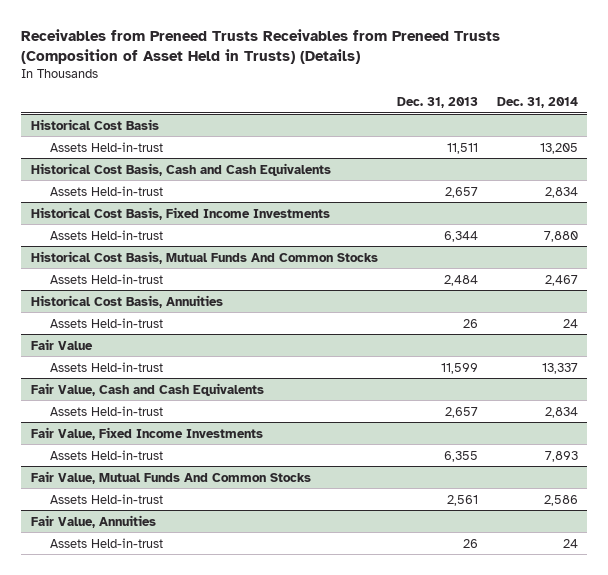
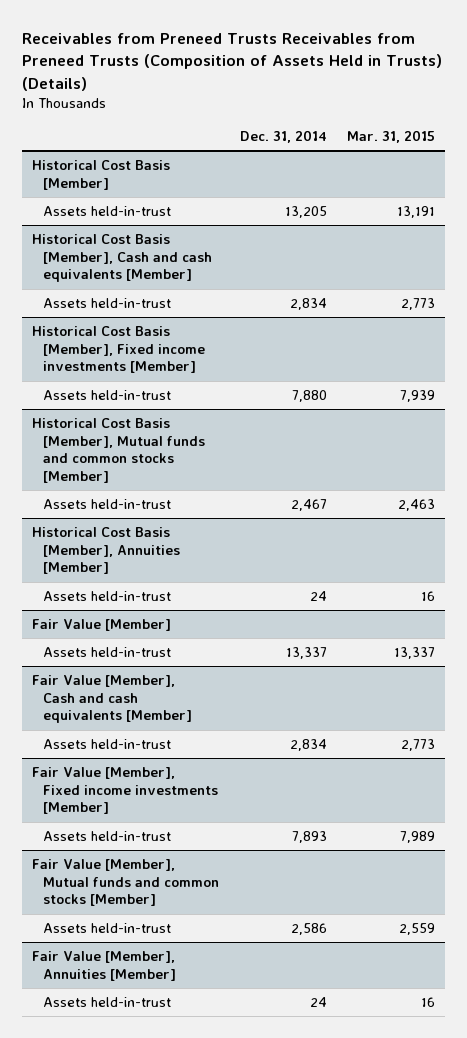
[20,28,500,64] Receivables from Preneed Trusts Receivables from Preneed Trusts (Composition of Asset Held in Trusts) (Details) -> [22,33,443,91] Receivables from Preneed Trusts Receivables from Preneed Trusts (Composition of Assets Held in Trusts) (Details)
[396,97,478,109] Dec. 31, 2013 -> none
none -> [346,130,435,144] Mar. 31, 2015
[30,118,159,130] Historical Cost Basis -> [32,160,171,190] Historical Cost Basis [Member]
[50,141,164,152] Assets Held-in-trust -> [43,206,172,217] Assets held-in-trust
[30,162,331,176] Historical Cost Basis, Cash and Cash Equivalents -> [32,234,213,283] Historical Cost Basis [Member], Cash and cash equivalents [Member]
[50,185,164,196] Assets Held-in-trust -> [43,298,172,309] Assets held-in-trust
[30,206,330,220] Historical Cost Basis, Fixed Income Investments -> [32,326,206,374] Historical Cost Basis [Member], Fixed income investments [Member]
[50,229,164,240] Assets Held-in-trust -> [43,390,172,401] Assets held-in-trust
[30,250,378,264] Historical Cost Basis, Mutual Funds And Common Stocks -> [32,418,206,483] Historical Cost Basis [Member], Mutual funds and common stocks [Member]
[50,273,164,284] Assets Held-in-trust -> [43,499,172,510] Assets held-in-trust
[30,294,223,308] Historical Cost Basis, Annuities -> [32,527,181,575] Historical Cost Basis [Member], Annuities [Member]
[50,317,164,328] Assets Held-in-trust -> [43,591,172,602] Assets held-in-trust
[30,338,93,350] Fair Value -> [32,619,172,632] Fair Value [Member]
[50,361,164,372] Assets Held-in-trust -> [43,647,172,658] Assets held-in-trust
[30,382,264,396] Fair Value, Cash and Cash Equivalents -> [32,675,193,724] Fair Value [Member], Cash and cash equivalents [Member]
[50,405,164,416] Assets Held-in-trust -> [43,739,172,750] Assets held-in-trust
[30,426,263,440] Fair Value, Fixed Income Investments -> [32,767,219,815] Fair Value [Member], Fixed income investments [Member]
[50,449,164,460] Assets Held-in-trust -> [43,831,172,842] Assets held-in-trust
[30,470,311,484] Fair Value, Mutual Funds And Common Stocks -> [32,859,220,907] Fair Value [Member], Mutual funds and common stocks [Member]
[50,493,164,504] Assets Held-in-trust -> [43,923,172,934] Assets held-in-trust
[30,514,156,528] Fair Value, Annuities -> [32,951,177,981] Fair Value [Member], Annuities [Member]
[50,537,164,548] Assets Held-in-trust -> [43,997,172,1008] Assets held-in-trust

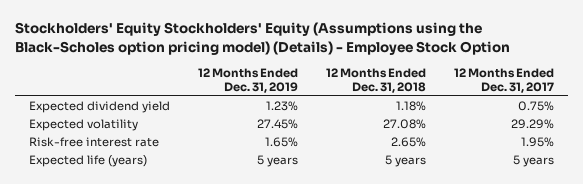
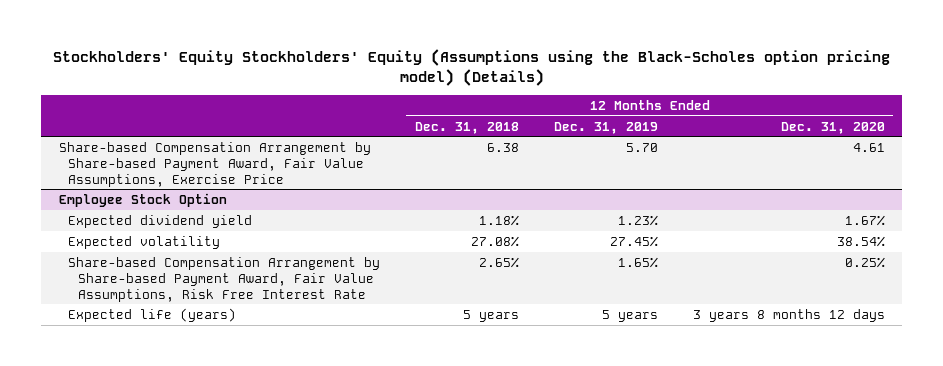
[15,22,511,55] Stockholders' Equity Stockholders' Equity (Assumptions using the Black-Scholes option pricing model) (Details) - Employee Stock Option -> [52,48,890,86] Stockholders' Equity Stockholders' Equity (Assumptions using the Black-Scholes option pricing model) (Details)
[454,67,555,93] 12 Months Ended Dec. 31, 2017 -> none
none -> [780,121,885,134] Dec. 31, 2020
none -> [58,141,371,187] Share-based Compensation Arrangement by Share-based Payment Award, Fair Value Assumptions, Exercise Price
none -> [58,192,227,207] Employee Stock Option
[29,137,160,148] Risk-free interest rate -> [68,256,381,302] Share-based Compensation Arrangement by Share-based Payment Award, Fair Value Assumptions, Risk Free Interest Rate

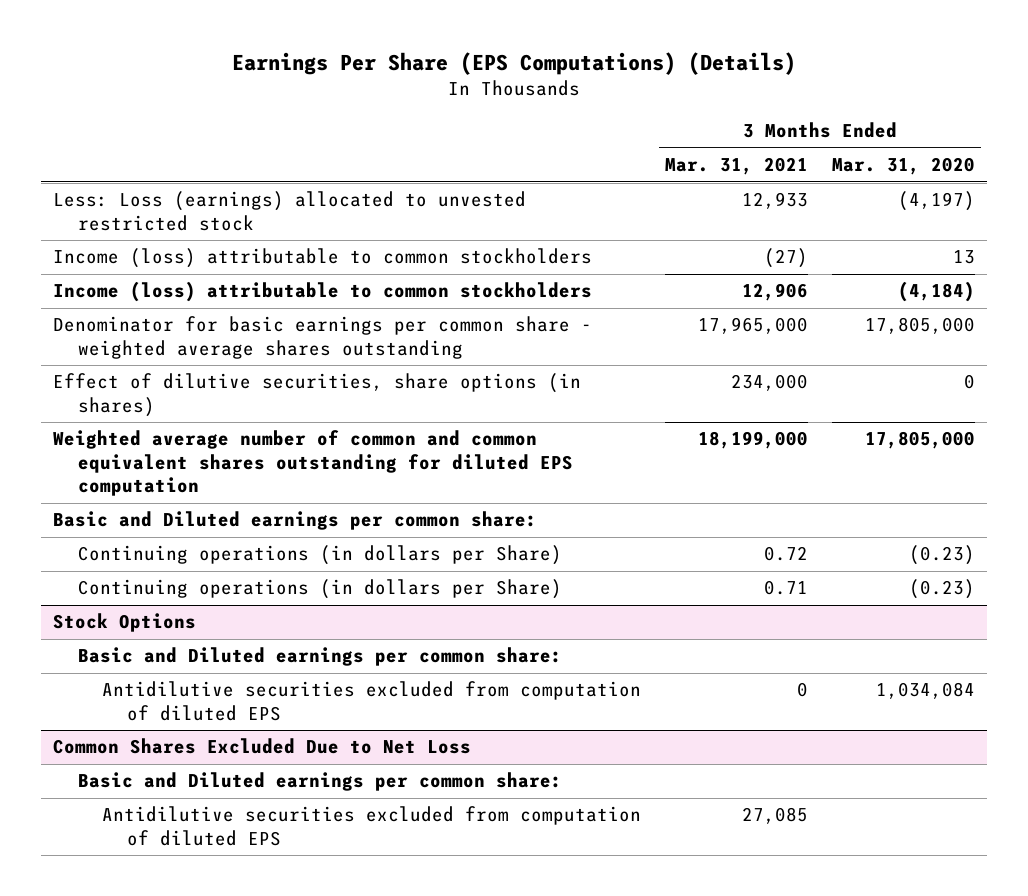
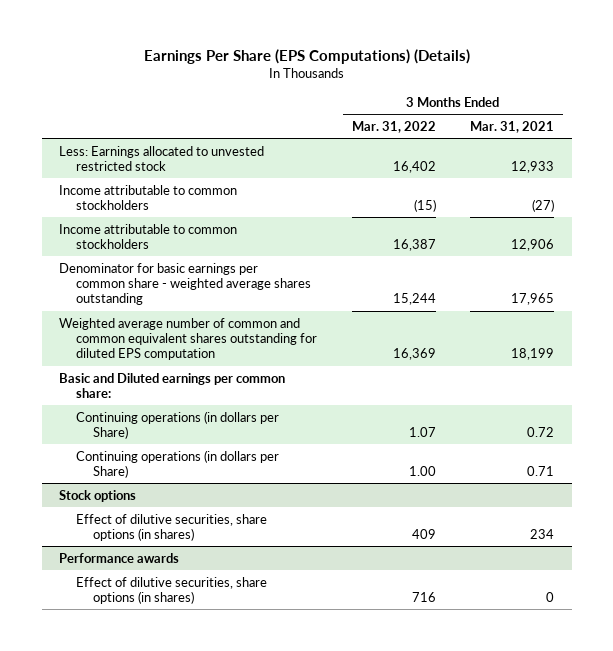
[831,157,975,176] Mar. 31, 2020 -> none
none -> [351,120,436,133] Mar. 31, 2022
[53,373,582,417] Effect of dilutive securities, share options (in shares) -> none
[53,191,527,231] Less: Loss (earnings) allocated to unvested restricted stock -> [58,145,264,171] Less: Earnings allocated to unvested restricted stock
[53,248,593,269] Income (loss) attributable to common stockholders -> [58,184,237,210] Income attributable to common stockholders
[53,281,593,303] Income (loss) attributable to common stockholders -> [58,223,237,249] Income attributable to common stockholders
[697,317,808,335] 17,965,000 -> [511,293,555,306] 17,965
[697,431,808,450] 18,199,000 -> [511,348,555,361] 18,199
[77,647,562,667] Basic and Diluted earnings per common share: -> none
[102,681,642,721] Antidilutive securities excluded from computation of diluted EPS -> none
[53,738,472,755] Common Shares Excluded Due to Net Loss -> none
[77,772,562,792] Basic and Diluted earnings per common share: -> none
[102,806,642,846] Antidilutive securities excluded from computation of diluted EPS -> none
[53,613,197,633] Stock Options -> [58,489,136,502] Stock options
none -> [75,513,267,541] Effect of dilutive securities, share options (in shares)
none -> [58,552,179,563] Performance awards
none -> [75,576,267,604] Effect of dilutive securities, share options (in shares)

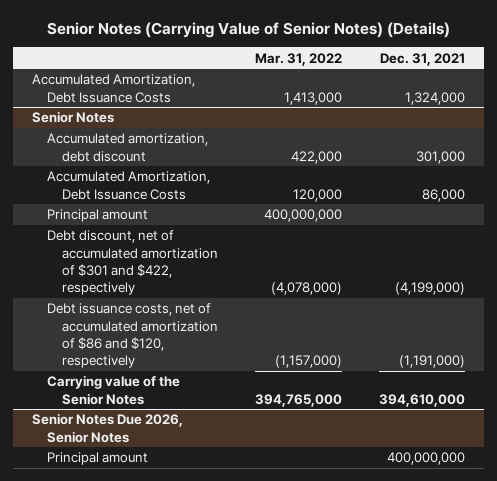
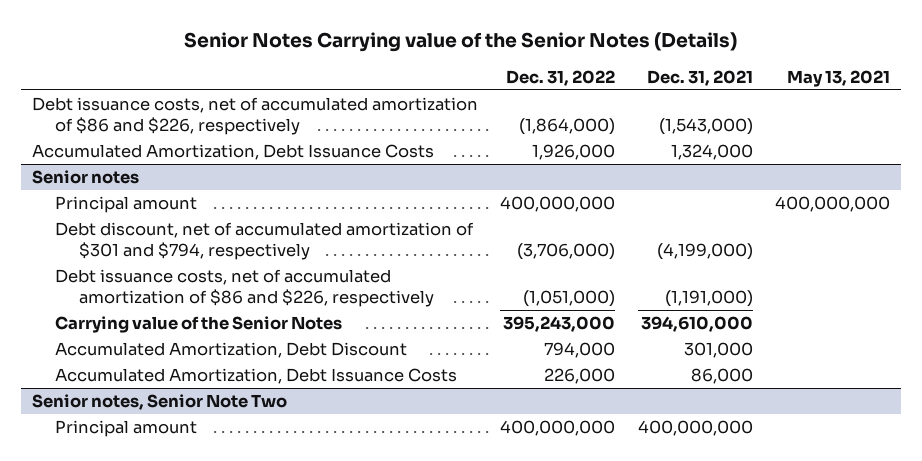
[46,21,450,38] Senior Notes (Carrying Value of Senior Notes) (Details) -> [183,31,737,52] Senior Notes Carrying value of the Senior Notes (Details)
[255,52,343,66] Mar. 31, 2022 -> none
none -> [506,69,616,86] Dec. 31, 2022
none -> [786,69,890,87] May 13, 2021
none -> [32,97,479,136] Debt issuance costs, net of accumulated amortization of $86 and $226, respectively
[46,133,208,162] Accumulated amortization, debt discount -> none
[46,171,210,200] Accumulated Amortization, Debt Issuance Costs -> none
[31,111,114,124] Senior Notes -> [32,170,140,185] Senior notes
[46,230,219,295] Debt discount, net of accumulated amortization of $301 and $422, respectively -> [55,222,475,261] Debt discount, net of accumulated amortization of $301 and $794, respectively
[46,303,219,368] Debt issuance costs, net of accumulated amortization of $86 and $120, respectively -> [55,269,434,308] Debt issuance costs, net of accumulated amortization of $86 and $226, respectively
[31,413,183,443] Senior Notes Due 2026, Senior Notes -> none
none -> [55,342,408,359] Accumulated Amortization, Debt Discount
none -> [55,368,458,385] Accumulated Amortization, Debt Issuance Costs
none -> [32,394,288,411] Senior notes, Senior Note Two

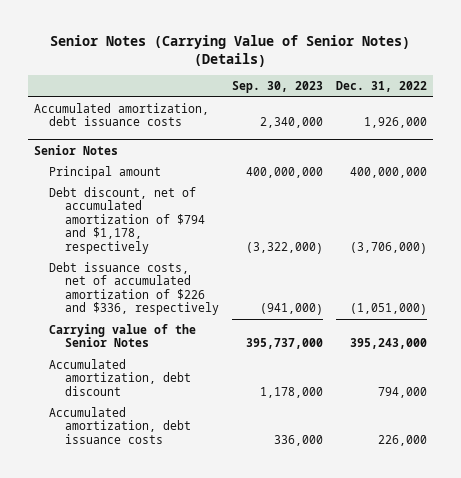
[183,31,737,52] Senior Notes Carrying value of the Senior Notes (Details) -> [50,34,411,67] Senior Notes (Carrying Value of Senior Notes) (Details)
[646,69,753,86] Dec. 31, 2021 -> none
[786,69,890,87] May 13, 2021 -> none
none -> [231,81,323,94] Sep. 30, 2023
[32,97,479,136] Debt issuance costs, net of accumulated amortization of $86 and $226, respectively -> none
[32,144,435,161] Accumulated Amortization, Debt Issuance Costs -> [34,102,210,127] Accumulated amortization, debt issuance costs
[32,170,140,185] Senior notes -> [34,144,119,155] Senior Notes
[55,222,475,261] Debt discount, net of accumulated amortization of $301 and $794, respectively -> [49,186,205,254] Debt discount, net of accumulated amortization of $794 and $1,178, respectively
[55,269,434,308] Debt issuance costs, net of accumulated amortization of $86 and $226, respectively -> [49,261,219,316] Debt issuance costs, net of accumulated amortization of $226 and $336, respectively
[32,394,288,411] Senior notes, Senior Note Two -> none
[55,420,198,438] Principal amount -> none
[55,342,408,359] Accumulated Amortization, Debt Discount -> [49,358,191,396] Accumulated amortization, debt discount
[55,368,458,385] Accumulated Amortization, Debt Issuance Costs -> [49,406,191,444] Accumulated amortization, debt issuance costs

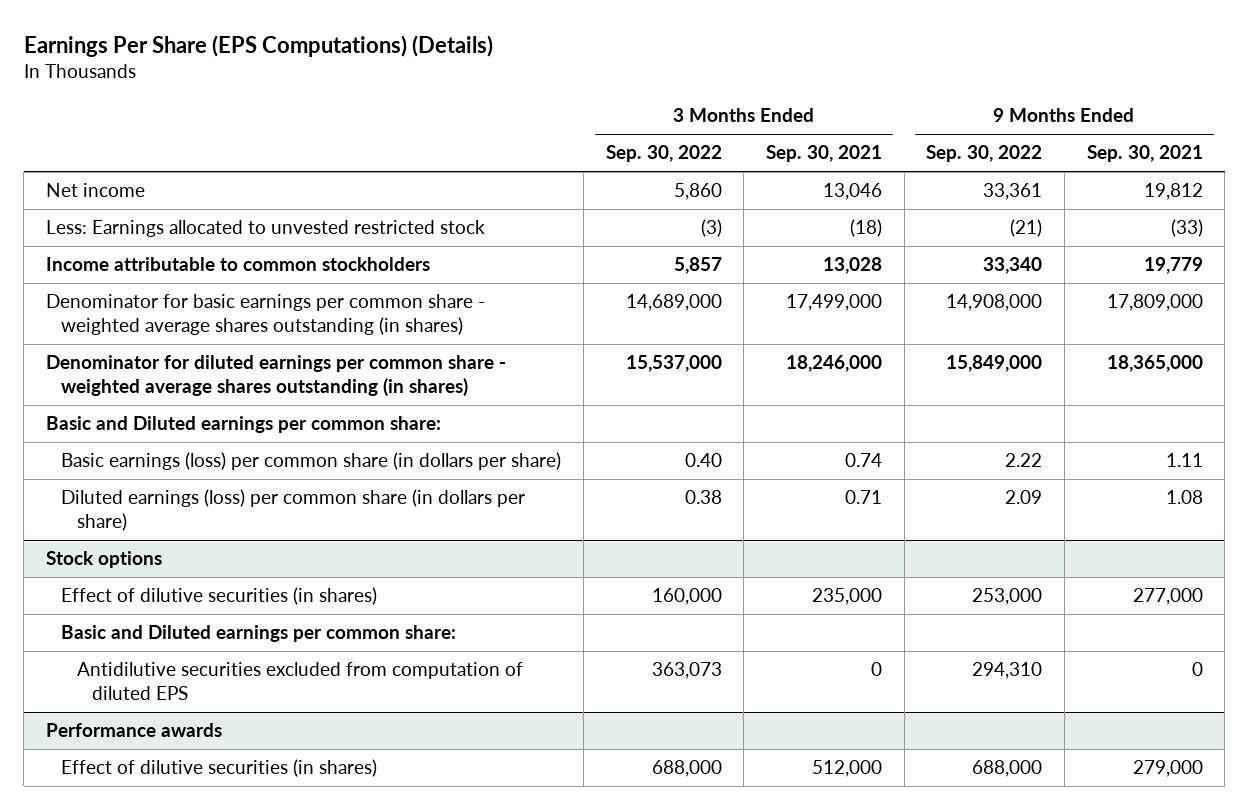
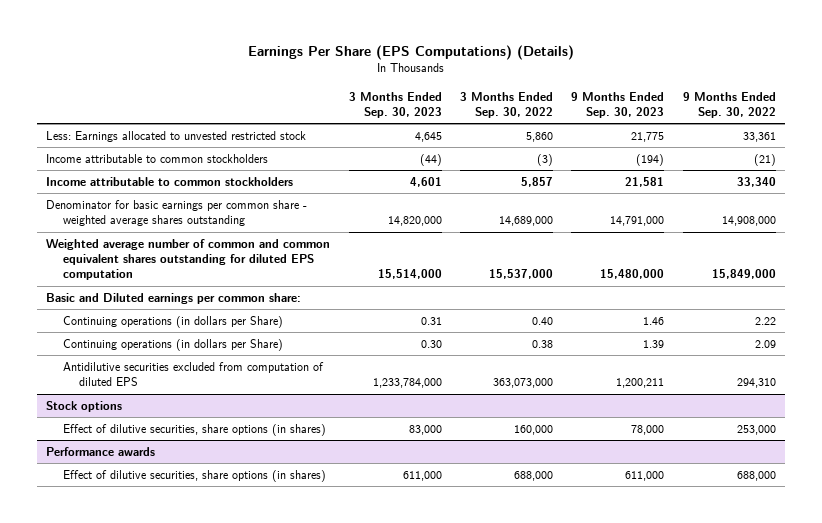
[765,145,882,163] Sep. 30, 2021 -> none
[1086,145,1203,163] Sep. 30, 2021 -> none
none -> [348,91,442,118] 3 Months Ended Sep. 30, 2023
none -> [571,91,665,118] 9 Months Ended Sep. 30, 2023
[46,183,146,198] Net income -> [46,130,307,142] Less: Earnings allocated to unvested restricted stock
[46,220,486,238] Less: Earnings allocated to unvested restricted stock -> [46,153,269,163] Income attributable to common stockholders
[46,294,486,336] Denominator for basic earnings per common share - weighted average shares outstanding (in shares) -> [46,199,308,227] Denominator for basic earnings per common share - weighted average shares outstanding
[46,355,507,397] Denominator for diluted earnings per common share - weighted average shares outstanding (in shares) -> [46,238,331,281] Weighted average number of common and common equivalent shares outstanding for diluted EPS computation
[61,452,562,471] Basic earnings (loss) per common share (in dollars per share) -> [62,315,283,328] Continuing operations (in dollars per Share)
[61,489,526,532] Diluted earnings (loss) per common share (in dollars per share) -> [62,338,283,351] Continuing operations (in dollars per Share)
none -> [62,361,324,387] Antidilutive securities excluded from computation of diluted EPS
[61,625,457,643] Basic and Diluted earnings per common share: -> none
[76,662,523,701] Antidilutive securities excluded from computation of diluted EPS -> none
[61,587,378,606] Effect of dilutive securities (in shares) -> [62,423,326,436] Effect of dilutive securities, share options (in shares)
[61,759,378,778] Effect of dilutive securities (in shares) -> [62,469,326,482] Effect of dilutive securities, share options (in shares)

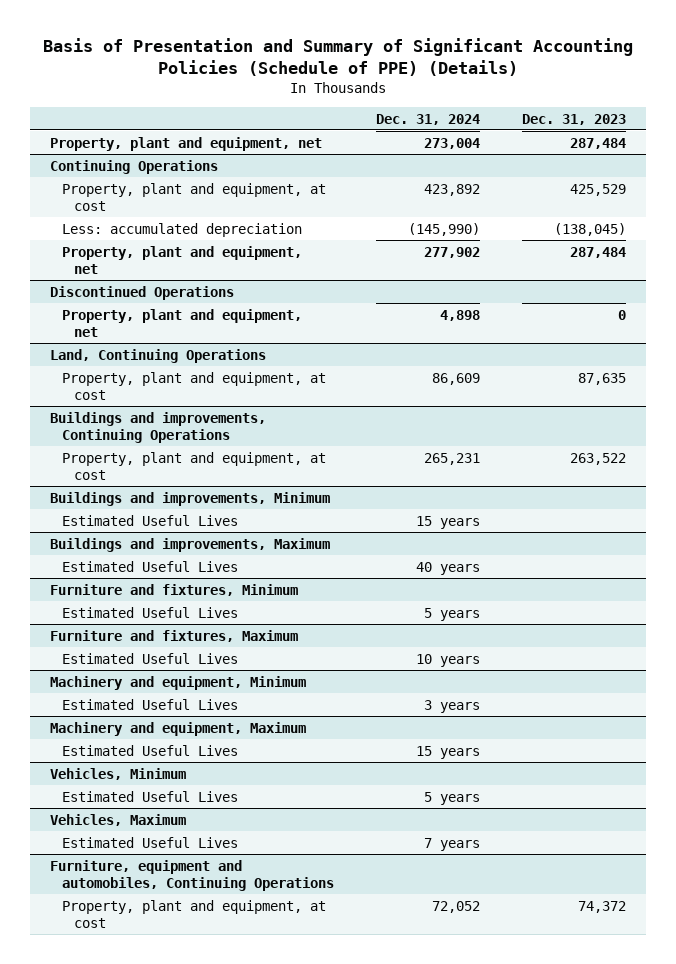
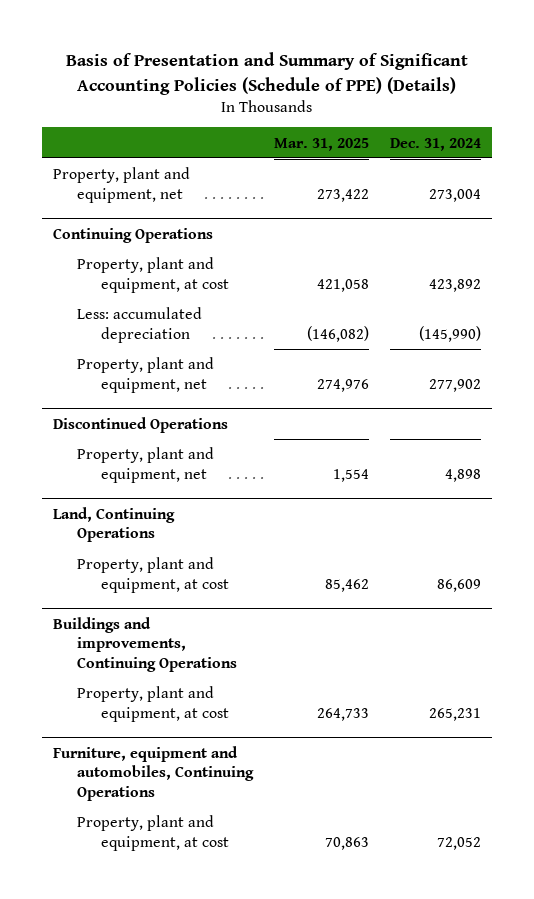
[521,113,626,125] Dec. 31, 2023 -> none
none -> [274,137,370,151] Mar. 31, 2025
[50,491,331,506] Buildings and improvements, Minimum -> none
[62,514,239,526] Estimated Useful Lives -> none
[50,537,331,552] Buildings and improvements, Maximum -> none
[62,560,239,572] Estimated Useful Lives -> none
[50,583,299,596] Furniture and fixtures, Minimum -> none
[62,606,239,618] Estimated Useful Lives -> none
[50,629,299,642] Furniture and fixtures, Maximum -> none
[62,652,239,664] Estimated Useful Lives -> none
[50,675,307,690] Machinery and equipment, Minimum -> none
[62,698,239,710] Estimated Useful Lives -> none
[50,721,307,736] Machinery and equipment, Maximum -> none
[62,744,239,756] Estimated Useful Lives -> none
[50,767,187,780] Vehicles, Minimum -> none
[62,790,239,802] Estimated Useful Lives -> none
[50,813,187,826] Vehicles, Maximum -> none
[62,836,239,848] Estimated Useful Lives -> none

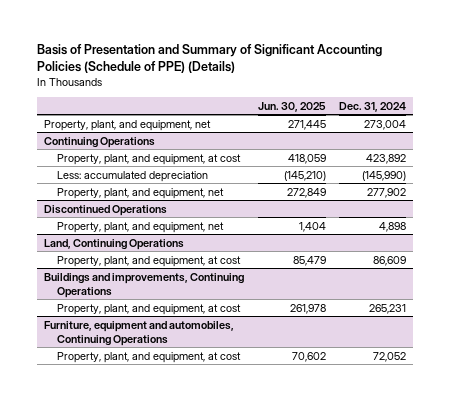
[274,137,370,151] Mar. 31, 2025 -> none
none -> [257,101,326,112] Jun. 30, 2025
[52,167,190,203] Property, plant and equipment, net -> [43,119,211,131] Property, plant, and equipment, net
[77,257,230,293] Property, plant and equipment, at cost -> [57,153,242,165] Property, plant, and equipment, at cost
[77,357,215,393] Property, plant and equipment, net -> [57,187,225,199] Property, plant, and equipment, net
[77,447,215,483] Property, plant and equipment, net -> [57,221,225,233] Property, plant, and equipment, net
[77,557,230,593] Property, plant and equipment, at cost -> [57,255,242,267] Property, plant, and equipment, at cost
[77,686,230,722] Property, plant and equipment, at cost -> [57,303,242,315] Property, plant, and equipment, at cost
[77,815,230,851] Property, plant and equipment, at cost -> [57,351,242,363] Property, plant, and equipment, at cost

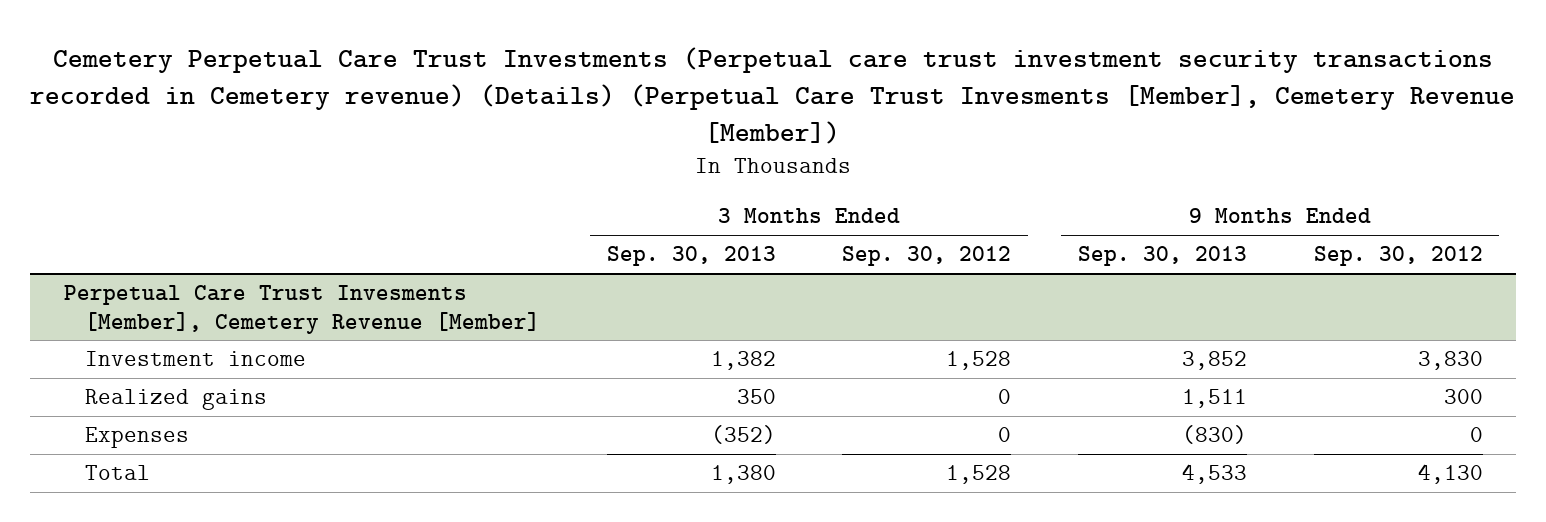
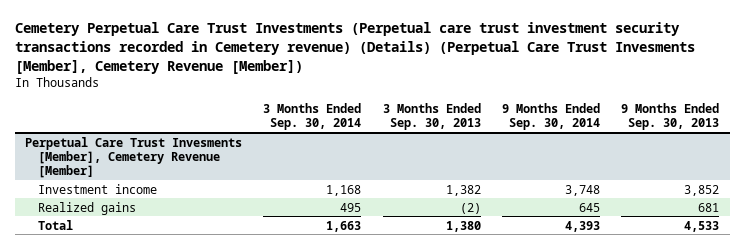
[842,246,1012,267] Sep. 30, 2012 -> none
[1313,246,1483,267] Sep. 30, 2012 -> none
none -> [263,103,362,131] 3 Months Ended Sep. 30, 2014
none -> [501,103,600,131] 9 Months Ended Sep. 30, 2014
[84,427,189,449] Expenses -> none
[736,389,776,405] 350 -> [459,202,481,214] (2)
[1181,389,1247,409] 1,511 -> [698,202,720,212] 681

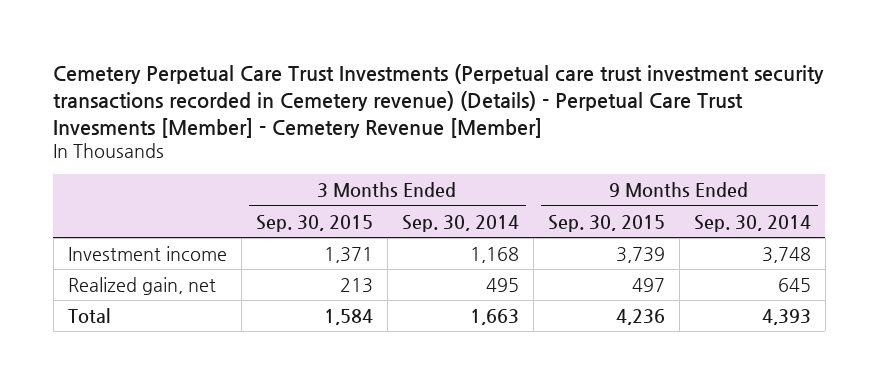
[14,22,695,75] Cemetery Perpetual Care Trust Investments (Perpetual care trust investment security transactions recorded in Cemetery revenue) (Details) (Perpetual Care Trust Invesments [Member], Cemetery Revenue [Member]) -> [53,64,825,138] Cemetery Perpetual Care Trust Investments (Perpetual care trust investment security transactions recorded in Cemetery revenue) (Details) - Perpetual Care Trust Invesments [Member] - Cemetery Revenue [Member]
[382,103,481,131] 3 Months Ended Sep. 30, 2013 -> none
[621,103,720,131] 9 Months Ended Sep. 30, 2013 -> none
none -> [255,214,373,232] Sep. 30, 2015
none -> [547,214,665,232] Sep. 30, 2015
[25,136,243,178] Perpetual Care Trust Invesments [Member], Cemetery Revenue [Member] -> none
[38,201,137,215] Realized gains -> [67,276,216,295] Realized gain, net

